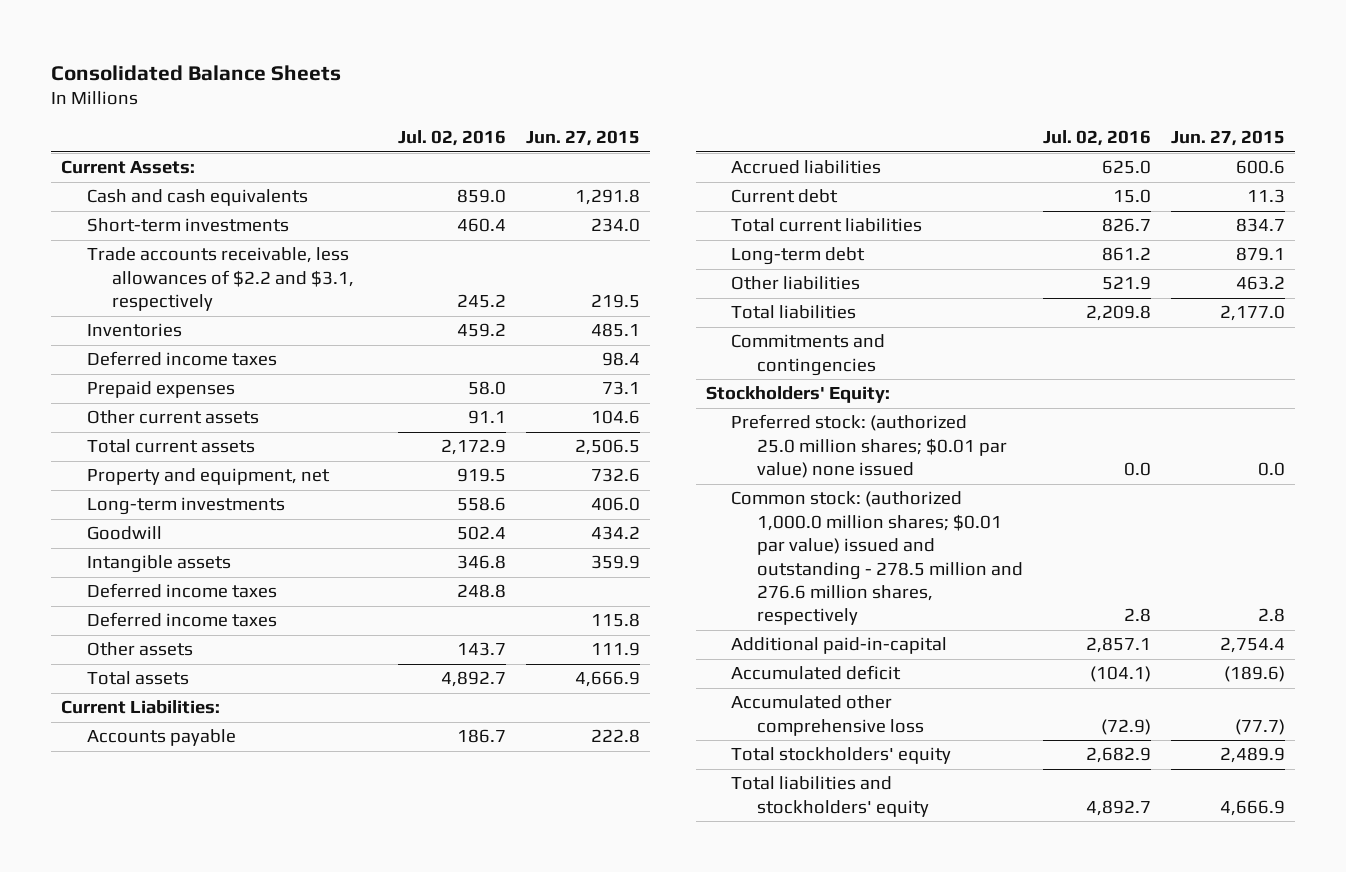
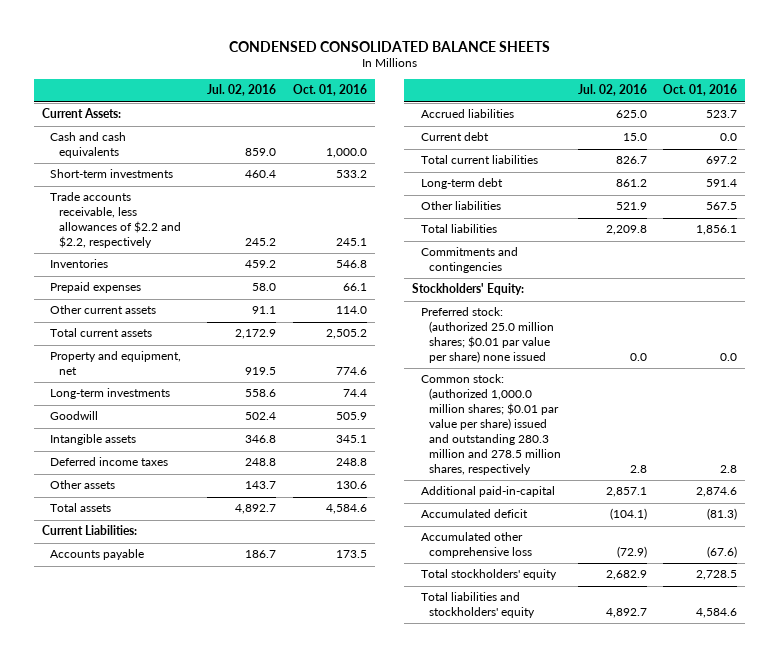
[51,64,342,81] Consolidated Balance Sheets -> [228,40,550,52] CONDENSED CONSOLIDATED BALANCE SHEETS
[526,130,641,147] Jun. 27, 2015 -> none
none -> [292,84,367,97] Oct. 01, 2016
[86,247,354,312] Trade accounts receivable, less allowances of $2.2 and $3.1, respectively -> [50,192,181,249] Trade accounts receivable, less allowances of $2.2 and $2.2, respectively
[86,351,277,367] Deferred income taxes -> none
[86,612,277,628] Deferred income taxes -> none
[731,414,1007,479] Preferred stock: (authorized 25.0 million shares; $0.01 par value) none issued -> [420,307,555,364] Preferred stock: (authorized 25.0 million shares; $0.01 par value per share) none issued
[731,491,1023,626] Common stock: (authorized 1,000.0 million shares; $0.01 par value) issued and outstanding - 278.5 million and 276.6 million shares, respectively -> [420,374,562,476] Common stock: (authorized 1,000.0 million shares; $0.01 par value per share) issued and outstanding 280.3 million and 278.5 million shares, respectively

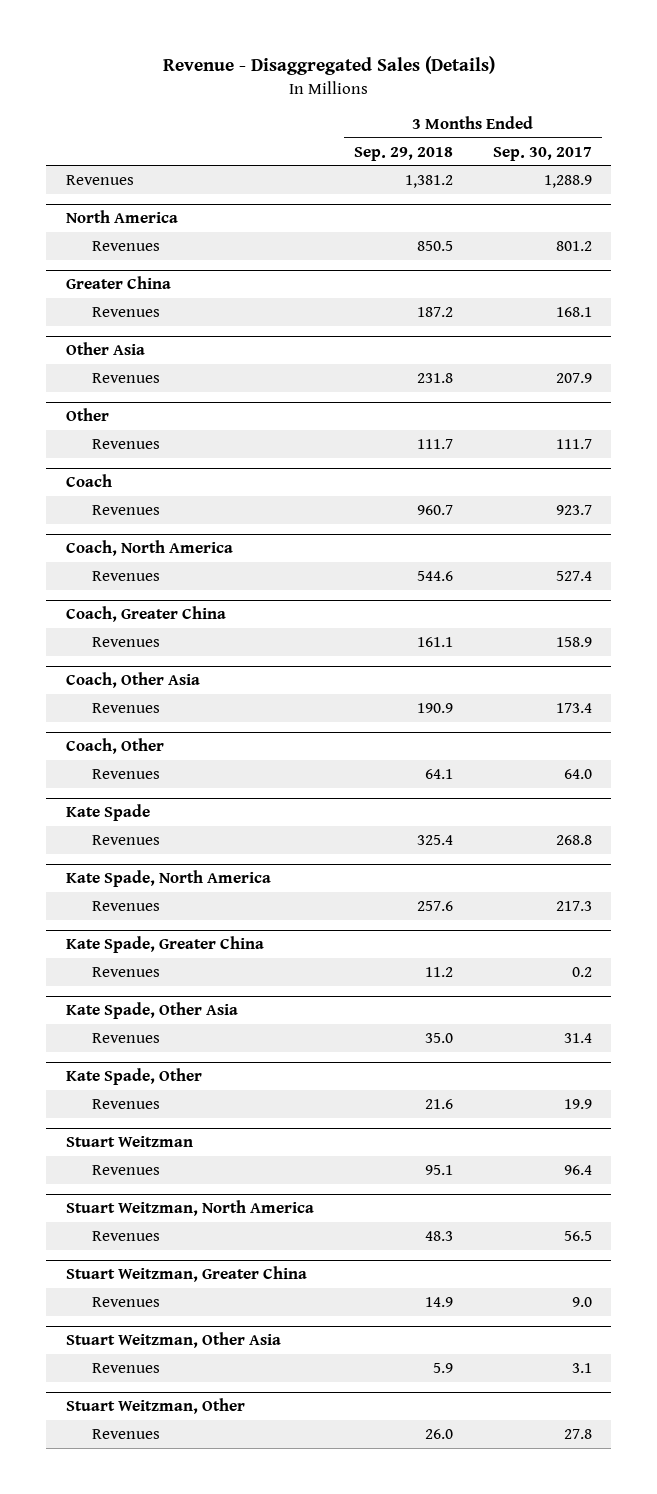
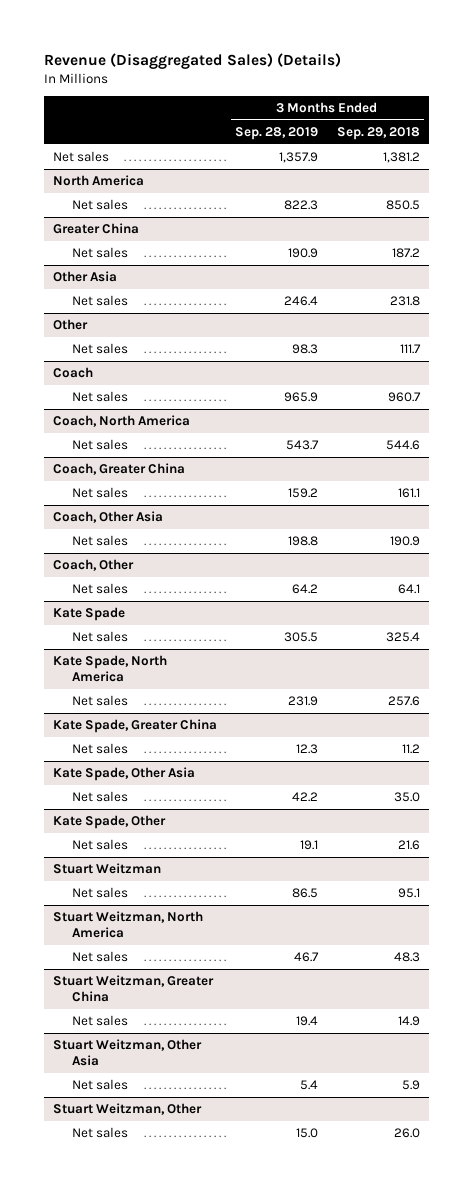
[162,56,495,76] Revenue - Disaggregated Sales (Details) -> [43,52,341,69] Revenue (Disaggregated Sales) (Details)
[492,146,592,161] Sep. 30, 2017 -> none
none -> [235,127,319,141] Sep. 28, 2019
[65,174,134,185] Revenues -> [52,151,109,163] Net sales
[92,240,161,251] Revenues -> [72,199,129,211] Net sales
[92,306,161,317] Revenues -> [72,247,129,259] Net sales
[92,372,161,383] Revenues -> [72,295,129,307] Net sales
[92,438,161,449] Revenues -> [72,343,129,355] Net sales
[92,504,161,515] Revenues -> [72,391,129,403] Net sales
[92,570,161,581] Revenues -> [72,439,129,451] Net sales
[92,636,161,647] Revenues -> [72,487,129,499] Net sales
[92,702,161,713] Revenues -> [72,535,129,547] Net sales
[92,768,161,779] Revenues -> [72,583,129,595] Net sales
[92,834,161,845] Revenues -> [72,631,129,643] Net sales
[92,900,161,911] Revenues -> [72,695,129,707] Net sales
[92,966,161,977] Revenues -> [72,743,129,755] Net sales
[92,1032,161,1043] Revenues -> [72,791,129,803] Net sales
[92,1098,161,1109] Revenues -> [72,839,129,851] Net sales
[92,1164,161,1175] Revenues -> [72,887,129,899] Net sales
[92,1230,161,1241] Revenues -> [72,951,129,963] Net sales
[92,1296,161,1307] Revenues -> [72,1015,129,1027] Net sales
[92,1362,161,1373] Revenues -> [72,1079,129,1091] Net sales
[92,1428,161,1439] Revenues -> [72,1127,129,1139] Net sales

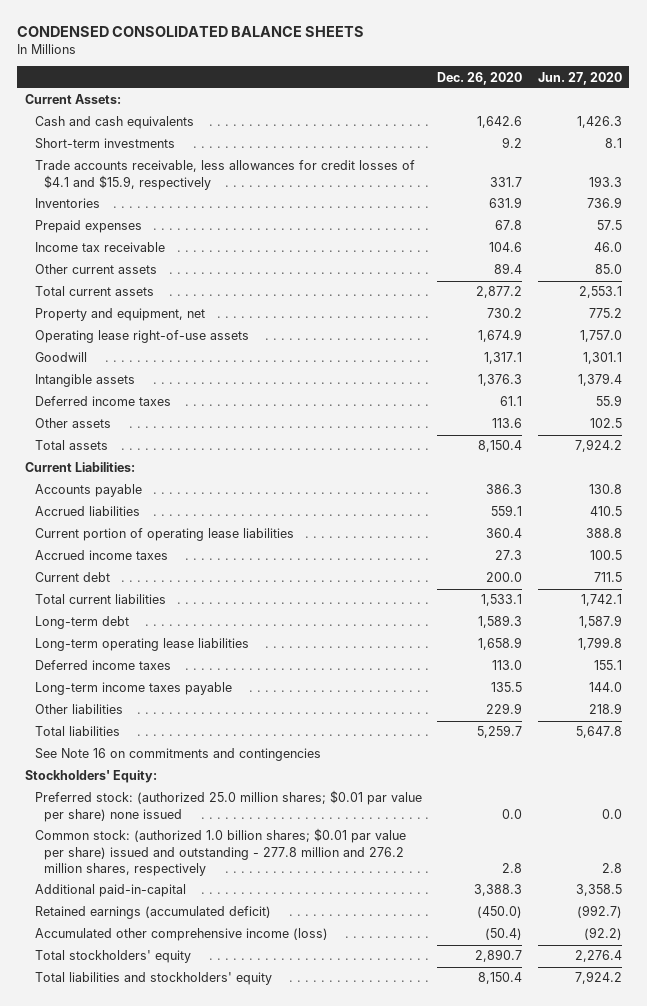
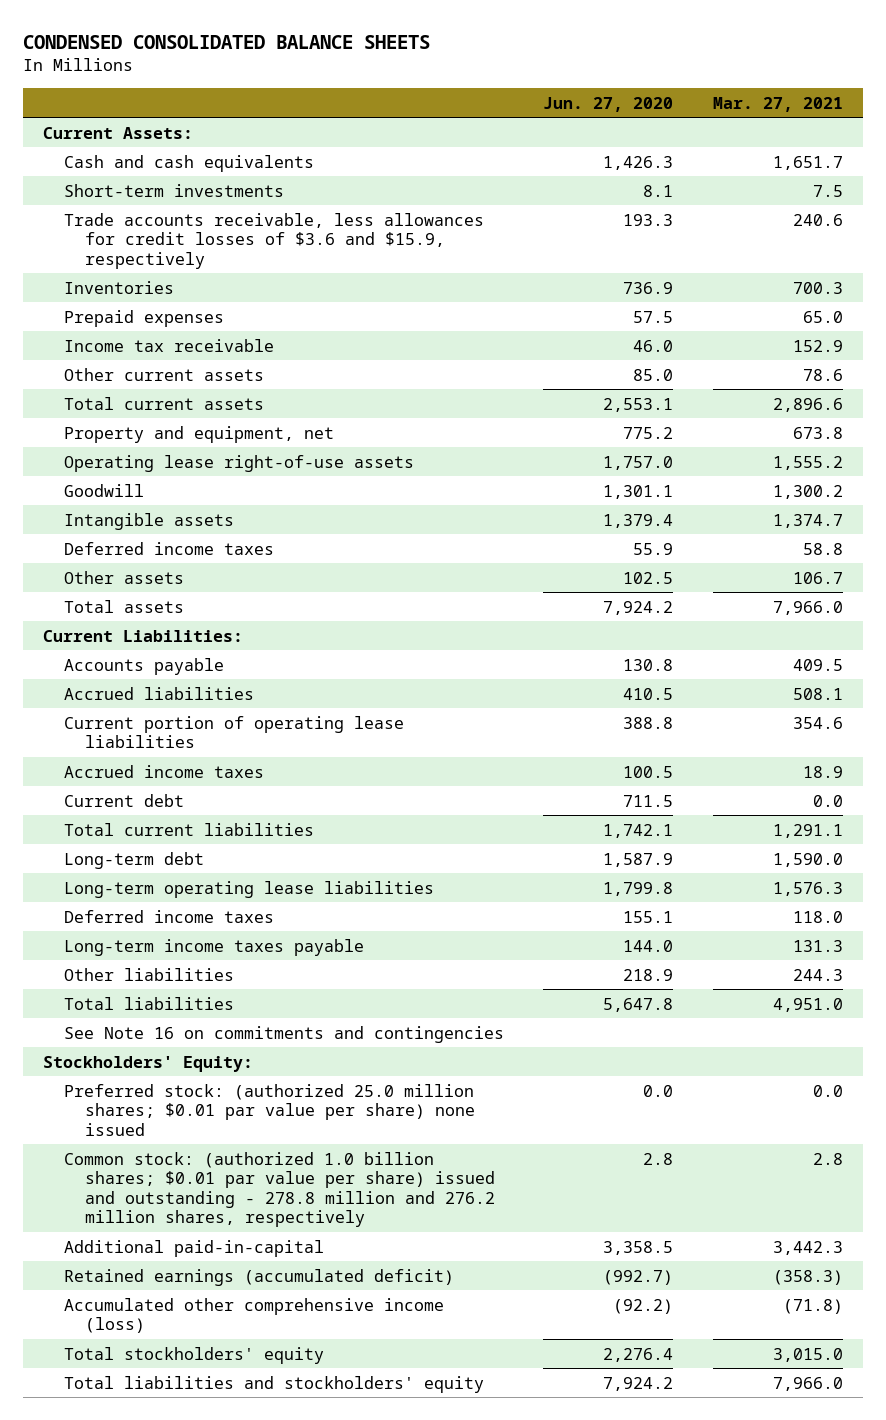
[437,71,523,85] Dec. 26, 2020 -> none
none -> [712,96,843,112] Mar. 27, 2021
[34,160,415,190] Trade accounts receivable, less allowances for credit losses of $4.1 and $15.9, respectively -> [64,212,485,269] Trade accounts receivable, less allowances for credit losses of $3.6 and $15.9, respectively
[34,828,406,876] Common stock: (authorized 1.0 billion shares; $0.01 par value per share) issued and outstanding - 277.8 million and 276.2 million shares, respectively -> [64,1151,496,1228] Common stock: (authorized 1.0 billion shares; $0.01 par value per share) issued and outstanding - 278.8 million and 276.2 million shares, respectively

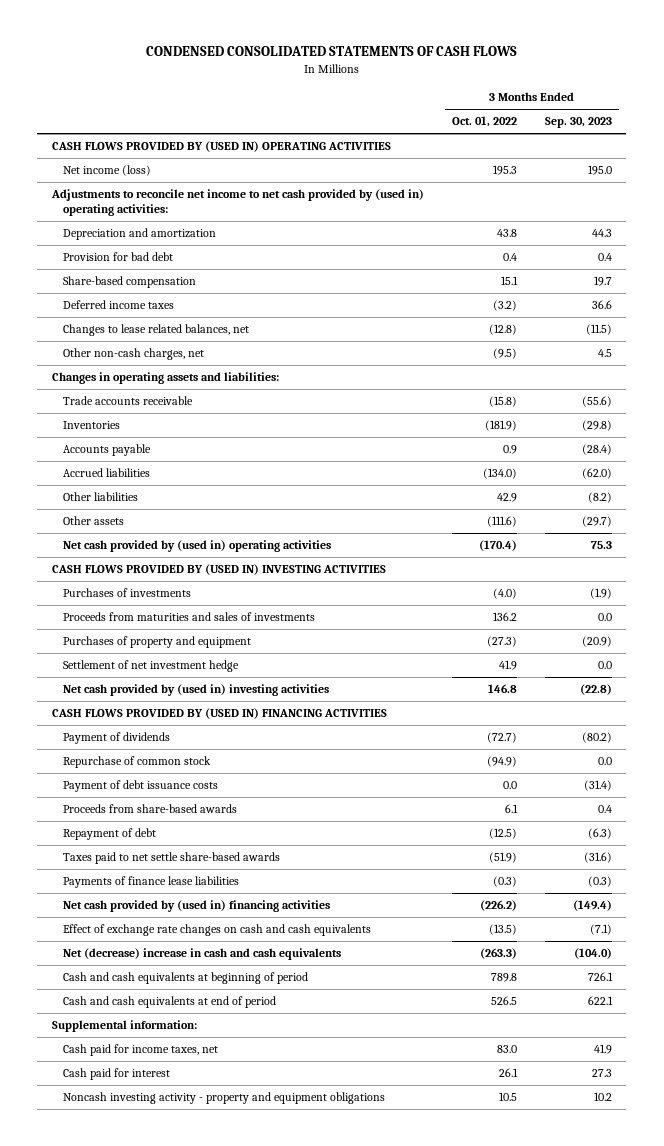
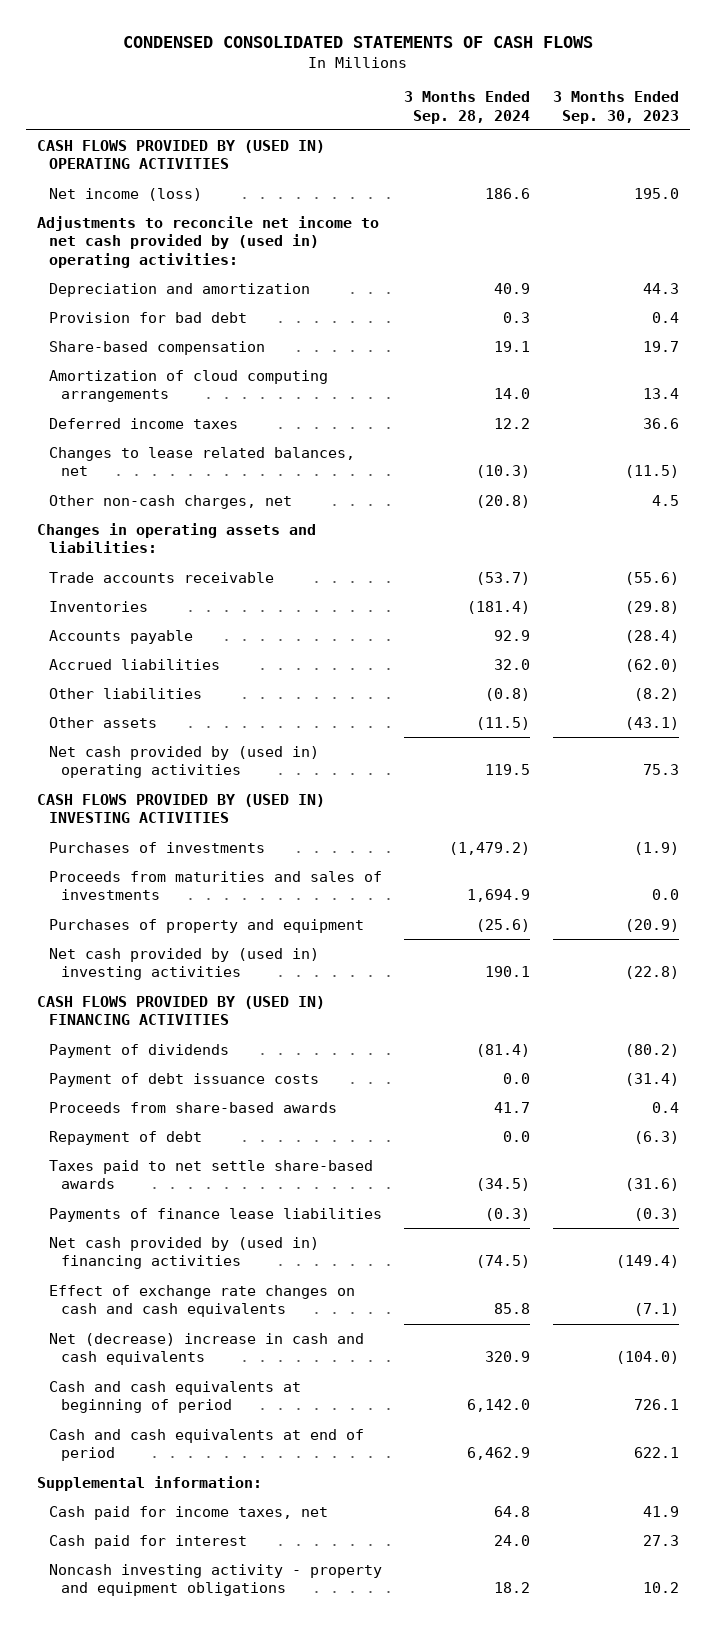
[451,116,517,128] Oct. 01, 2022 -> none
none -> [404,91,531,124] 3 Months Ended Sep. 28, 2024
none -> [49,369,329,403] Amortization of cloud computing arrangements
[582,516,613,528] (29.7) -> [624,716,679,730] (43.1)
[63,660,240,673] Settlement of net investment hedge -> none
[63,756,212,769] Repurchase of common stock -> none

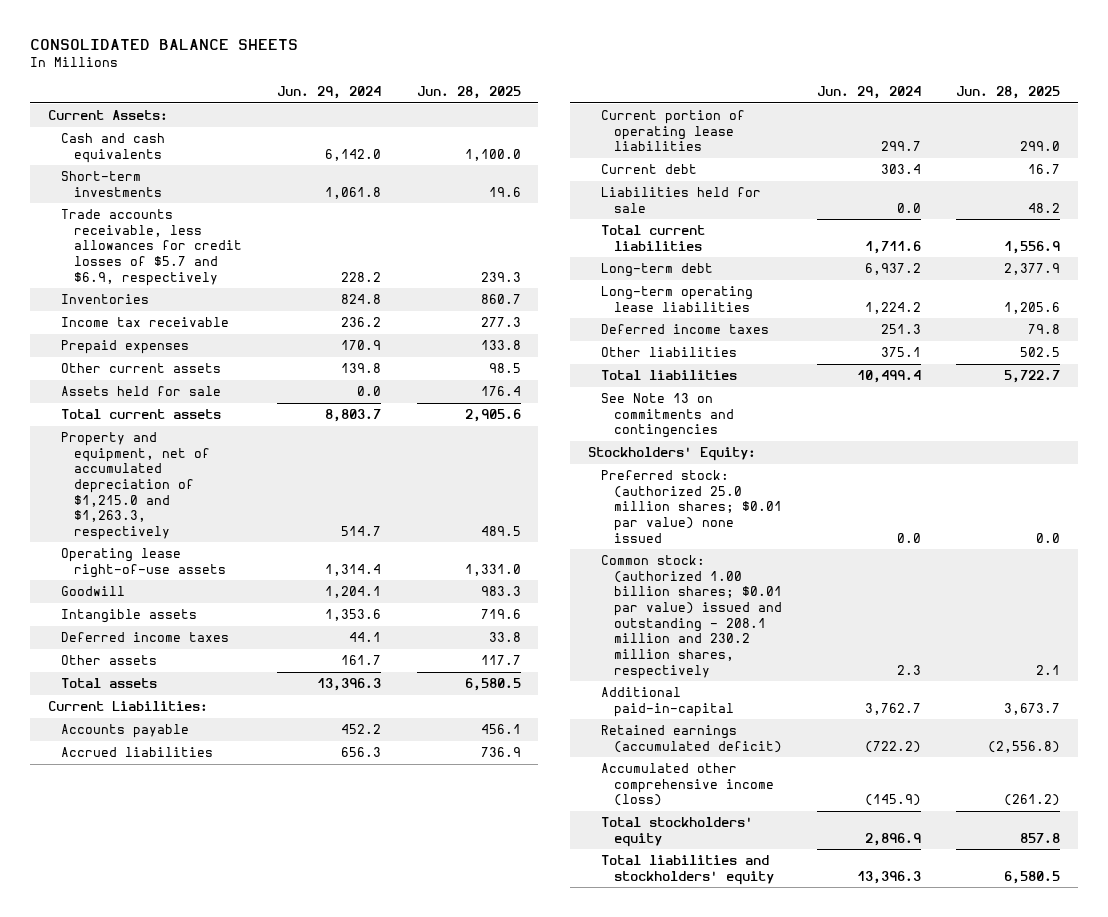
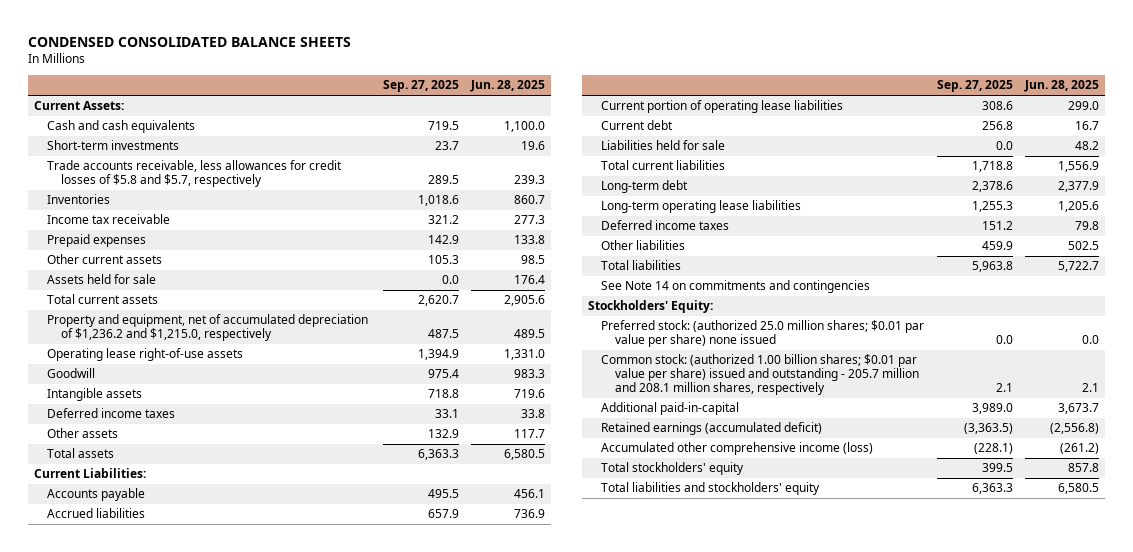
[30,38,299,50] CONSOLIDATED BALANCE SHEETS -> [27,36,351,47] CONDENSED CONSOLIDATED BALANCE SHEETS
[277,86,382,100] Jun. 29, 2024 -> none
none -> [382,80,459,93] Sep. 27, 2025
[60,209,243,286] Trade accounts receivable, less allowances for credit losses of $5.7 and $6.9, respectively -> [47,160,343,188] Trade accounts receivable, less allowances for credit losses of $5.8 and $5.7, respectively
[60,432,211,540] Property and equipment, net of accumulated depreciation of $1,215.0 and $1,263.3, respectively -> [47,314,369,342] Property and equipment, net of accumulated depreciation of $1,236.2 and $1,215.0, respectively
[600,393,735,439] See Note 13 on commitments and contingencies -> [601,280,871,294] See Note 14 on commitments and contingencies
[600,470,783,543] Preferred stock: (authorized 25.0 million shares; $0.01 par value) none issued -> [601,320,925,348] Preferred stock: (authorized 25.0 million shares; $0.01 par value per share) none issued
[600,555,783,679] Common stock: (authorized 1.00 billion shares; $0.01 par value) issued and outstanding - 208.1 million and 230.2 million shares, respectively -> [601,354,919,396] Common stock: (authorized 1.00 billion shares; $0.01 par value per share) issued and outstanding - 205.7 million and 208.1 million shares, respectively

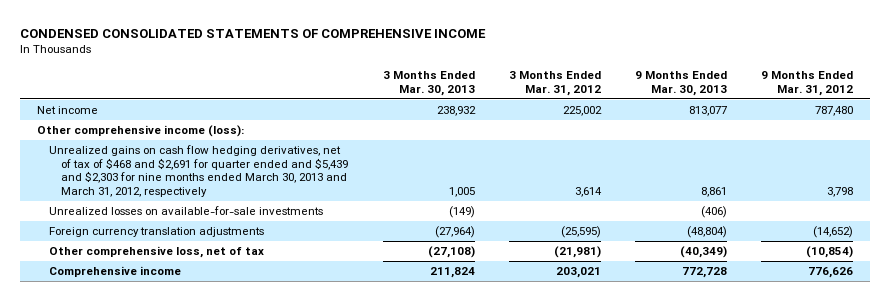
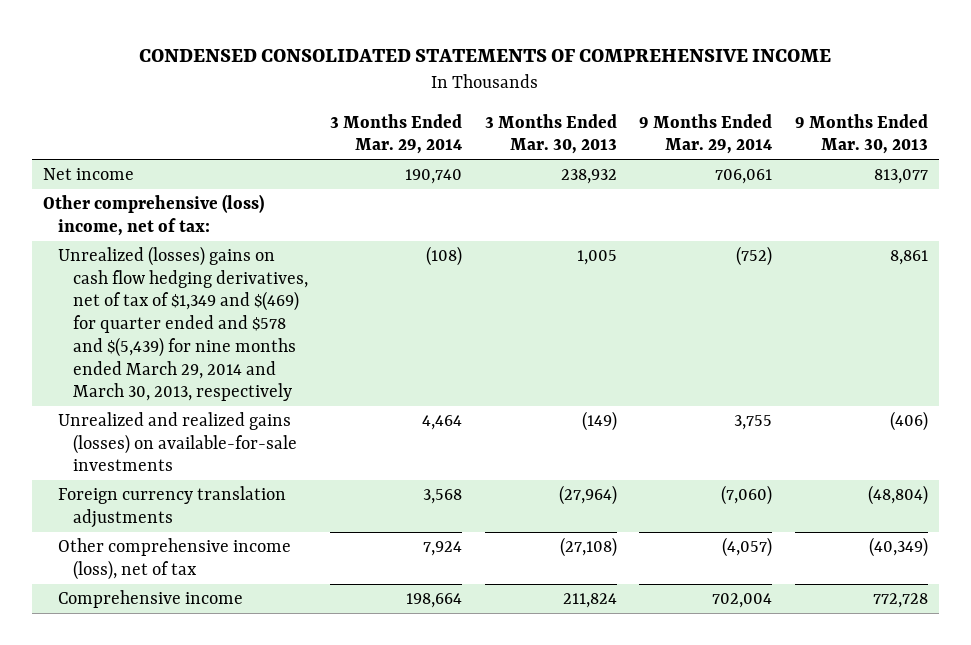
[508,71,601,96] 3 Months Ended Mar. 31, 2012 -> none
[761,71,854,96] 9 Months Ended Mar. 31, 2012 -> none
none -> [330,113,463,155] 3 Months Ended Mar. 29, 2014
none -> [639,113,773,155] 9 Months Ended Mar. 29, 2014
[37,125,245,138] Other comprehensive income (loss): -> [43,193,265,236] Other comprehensive (loss) income, net of tax:
[49,145,349,198] Unrealized gains on cash flow hedging derivatives, net of tax of $468 and $2,691 for quarter ended and $5,439 and $2,303 for nine months ended March 30, 2013 and March 31, 2012, respectively -> [58,245,308,402] Unrealized (losses) gains on cash flow hedging derivatives, net of tax of $1,349 and $(469) for quarter ended and $578 and $(5,439) for nine months ended March 29, 2014 and March 30, 2013, respectively
[49,206,324,216] Unrealized losses on available-for-sale investments -> [58,411,297,472] Unrealized and realized gains (losses) on available-for-sale investments
[49,246,265,259] Other comprehensive loss, net of tax -> [58,537,292,580] Other comprehensive income (loss), net of tax

